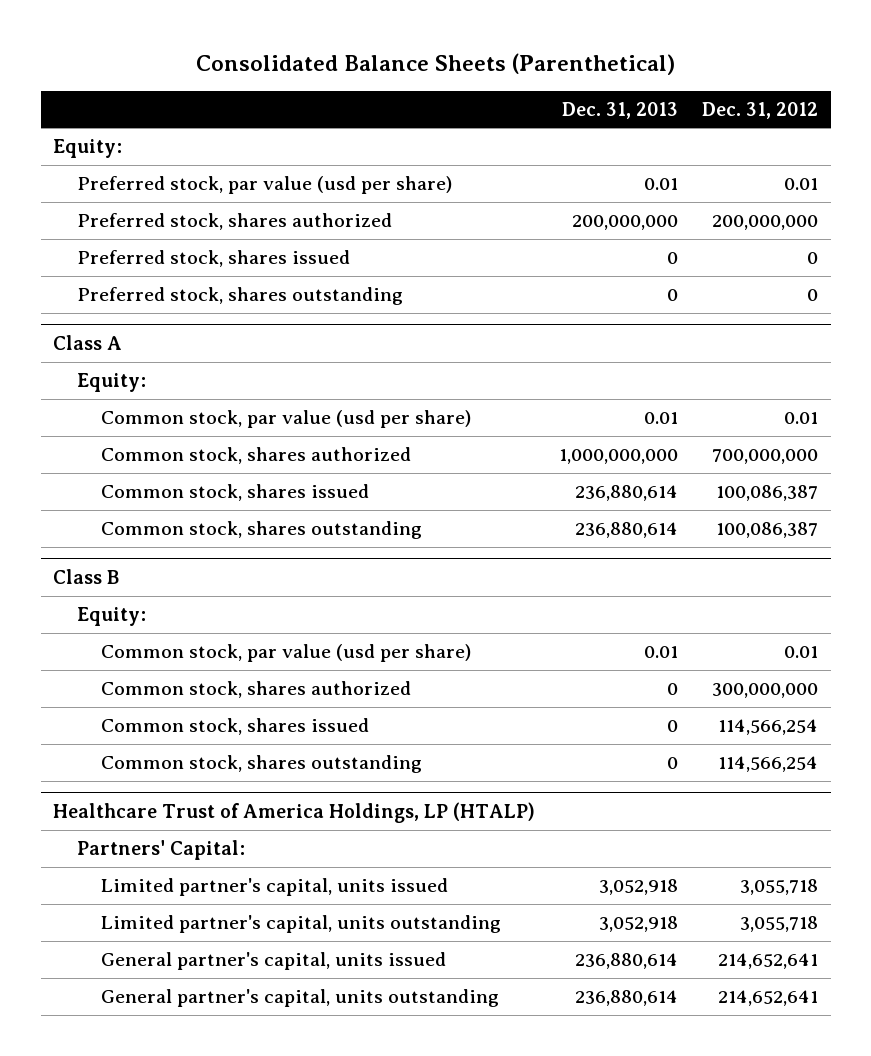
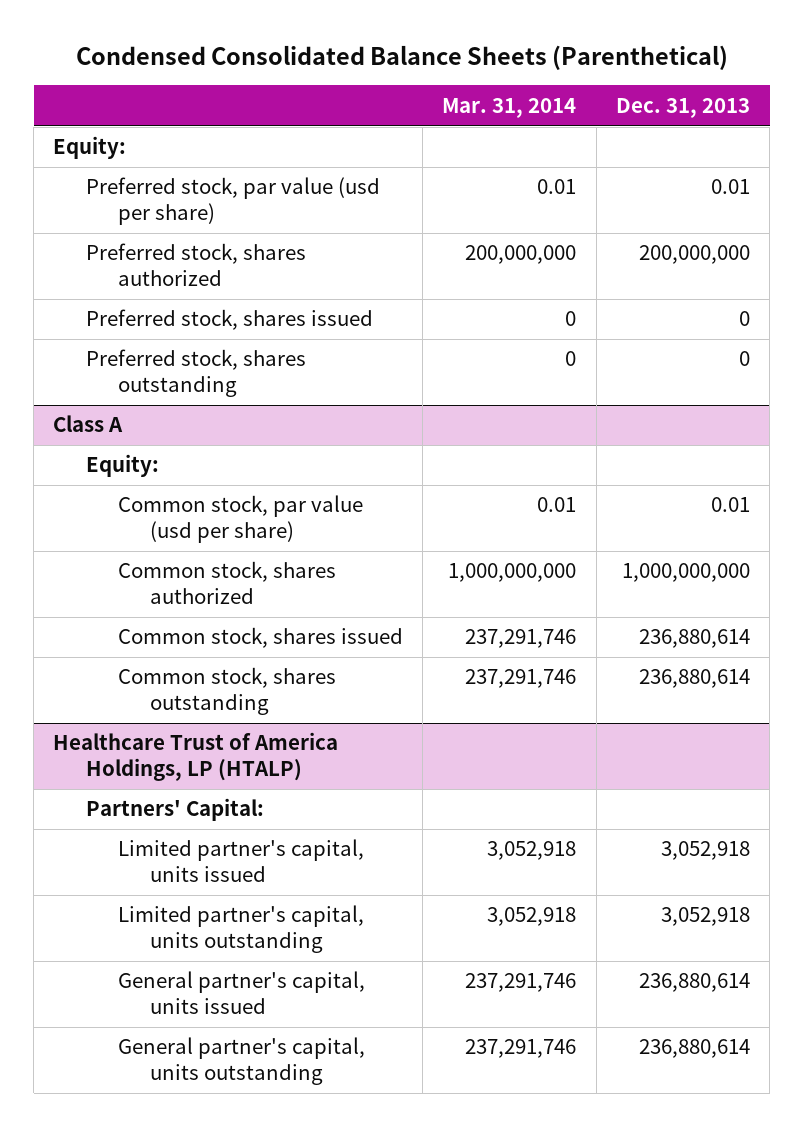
[195,53,675,76] Consolidated Balance Sheets (Parenthetical) -> [75,45,728,71] Condensed Consolidated Balance Sheets (Parenthetical)
[702,101,819,119] Dec. 31, 2012 -> none
none -> [442,97,577,118] Mar. 31, 2014
[52,569,119,585] Class B -> none
[76,607,146,627] Equity: -> none
[100,644,471,663] Common stock, par value (usd per share) -> none
[100,681,411,699] Common stock, shares authorized -> none
[100,718,369,736] Common stock, shares issued -> none
[100,755,422,774] Common stock, shares outstanding -> none

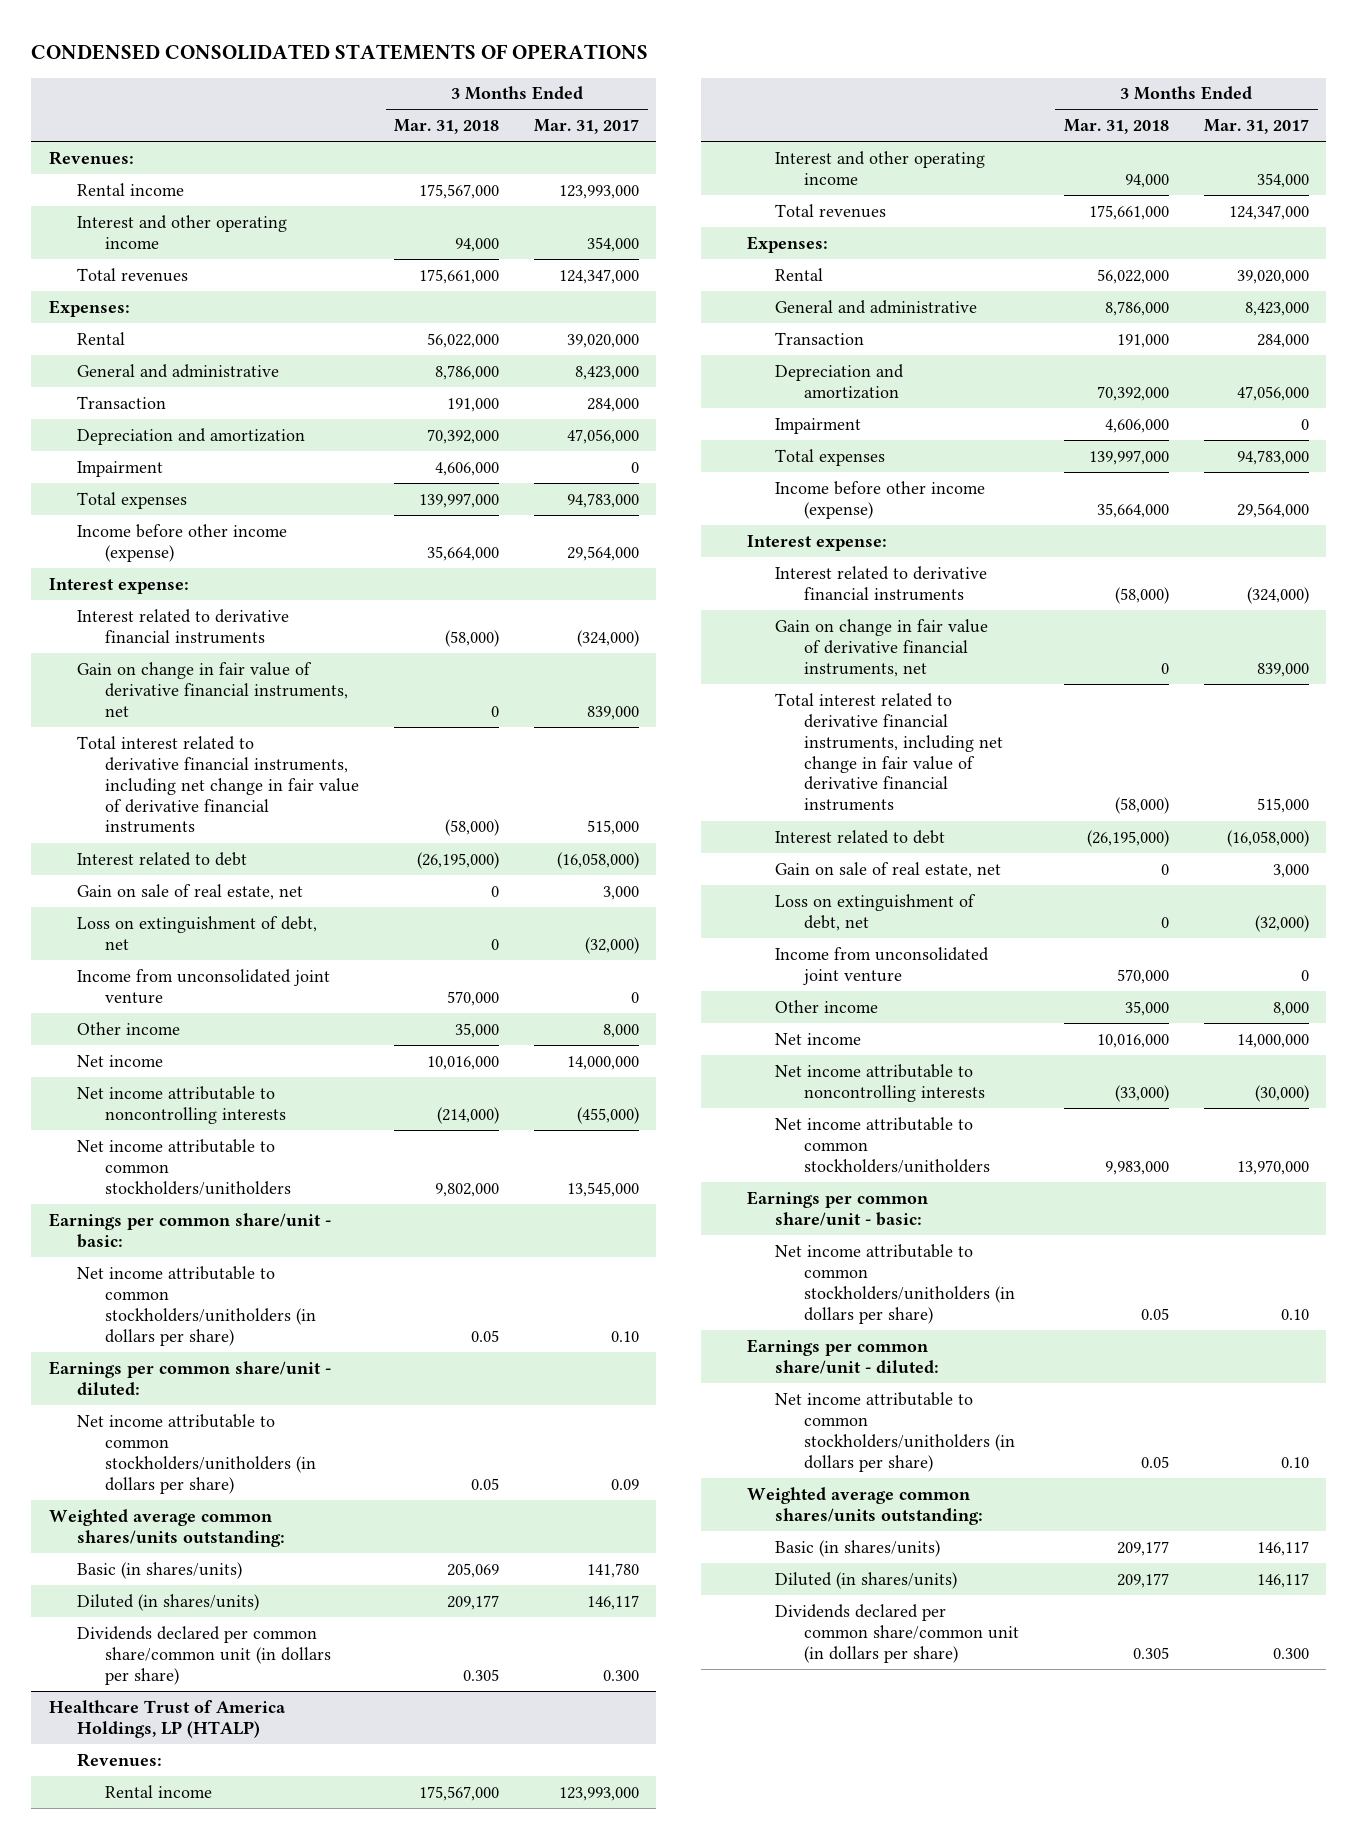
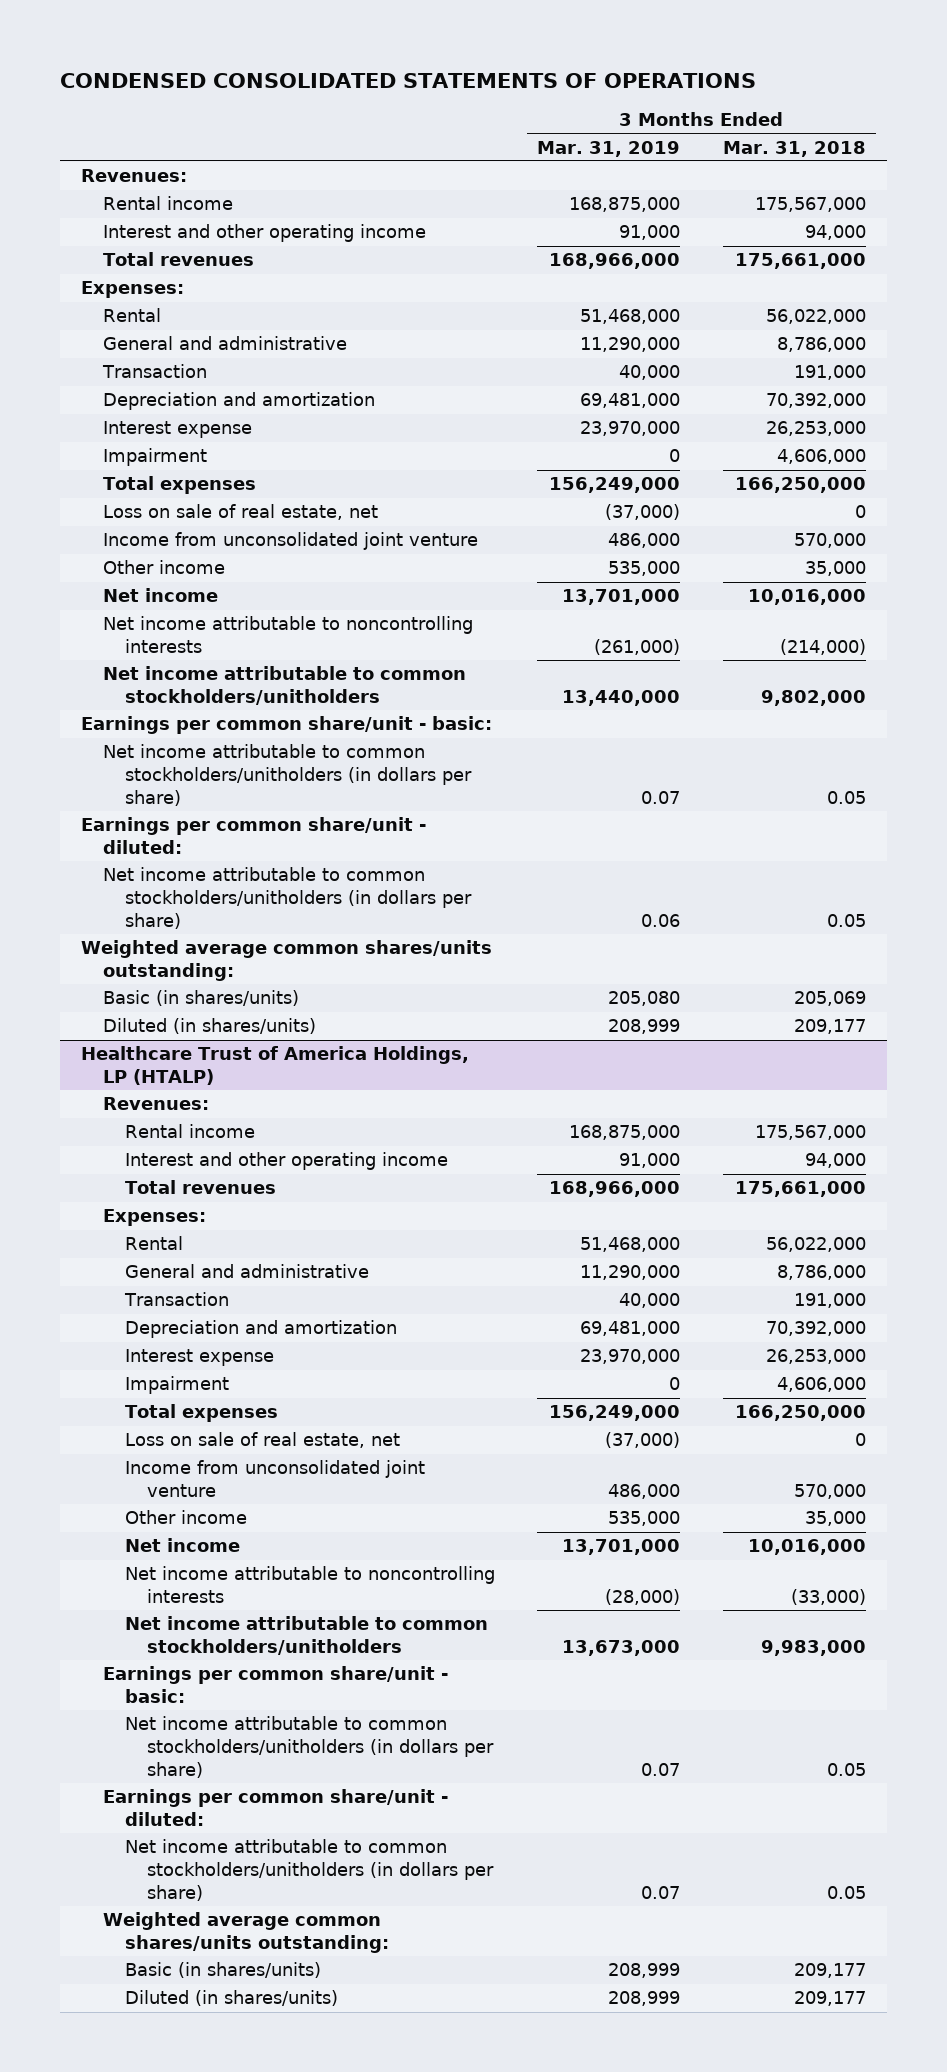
[533,119,639,135] Mar. 31, 2017 -> none
none -> [537,140,681,157] Mar. 31, 2019
none -> [103,421,253,439] Interest expense
[77,523,288,562] Income before other income (expense) -> none
[48,577,189,594] Interest expense: -> none
[77,608,290,644] Interest related to derivative financial instruments -> none
[77,661,349,717] Gain on change in fair value of derivative financial instruments, net -> none
[77,735,360,834] Total interest related to derivative financial instruments, including net change in fair value of derivative financial instruments -> none
[77,851,248,866] Interest related to debt -> none
[77,915,318,950] Loss on extinguishment of debt, net -> none
[419,492,500,508] 139,997,000 -> [734,477,866,494] 166,250,000
[77,883,304,900] Gain on sale of real estate, net -> [103,504,379,521] Loss on sale of real estate, net
[77,1625,332,1685] Dividends declared per common share/common unit (in dollars per share) -> none
none -> [124,1349,274,1367] Interest expense
[775,480,986,519] Income before other income (expense) -> none
[747,534,888,551] Interest expense: -> none
[775,565,988,601] Interest related to derivative financial instruments -> none
[775,618,989,677] Gain on change in fair value of derivative financial instruments, net -> none
[775,692,1003,812] Total interest related to derivative financial instruments, including net change in fair value of derivative financial instruments -> none
[775,829,946,844] Interest related to debt -> none
[775,893,977,931] Loss on extinguishment of debt, net -> none
[1089,449,1170,465] 139,997,000 -> [734,1405,866,1422] 166,250,000
[775,861,1002,878] Gain on sale of real estate, net -> [124,1432,400,1449] Loss on sale of real estate, net
[775,1603,1019,1663] Dividends declared per common share/common unit (in dollars per share) -> none

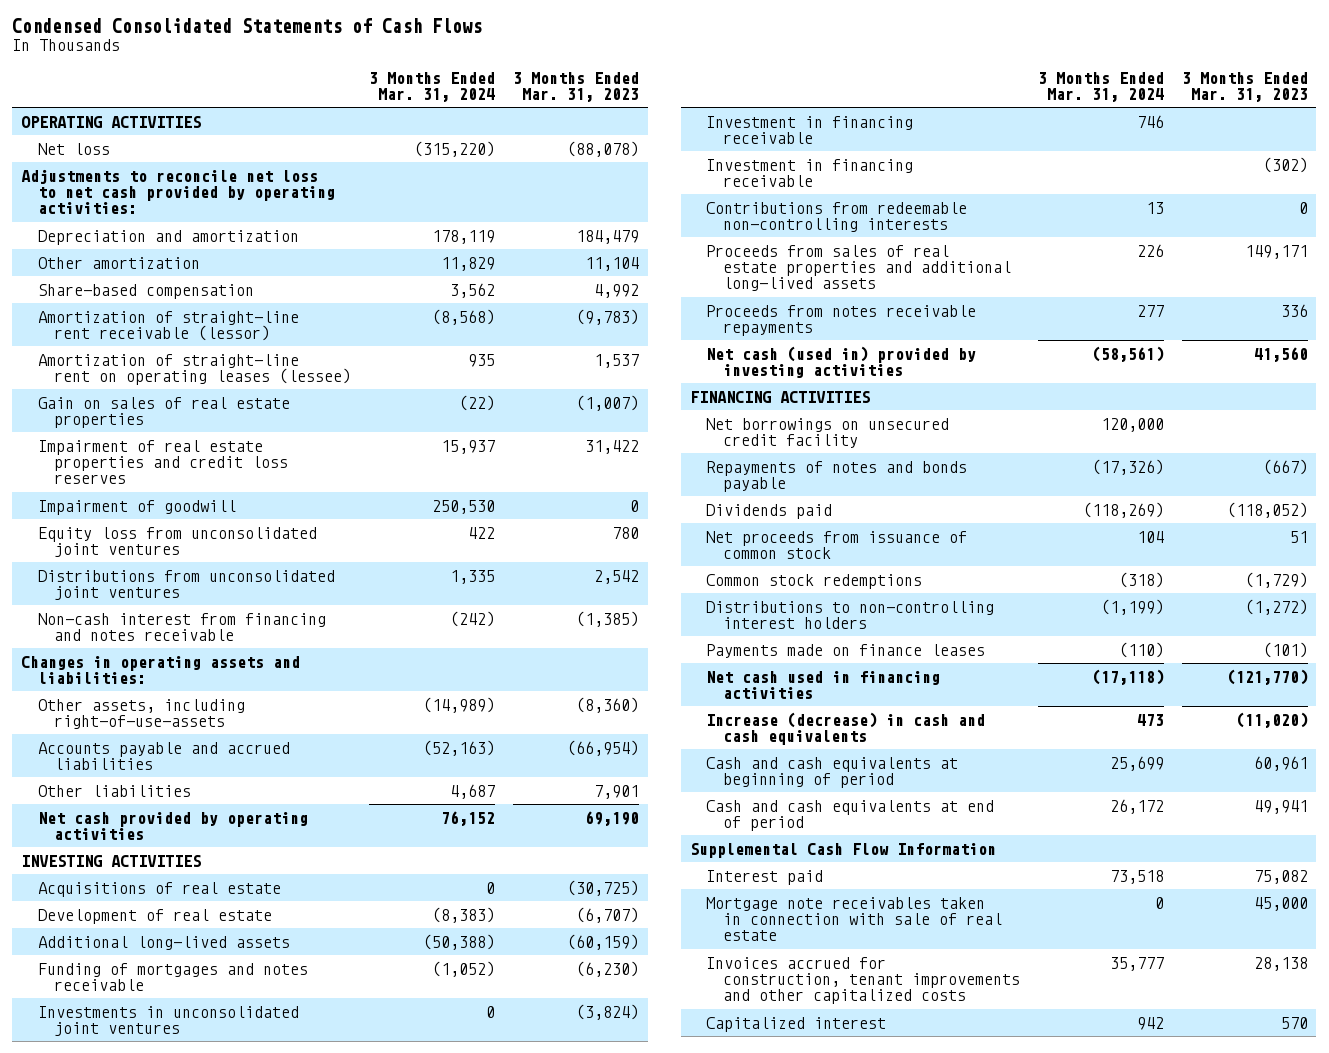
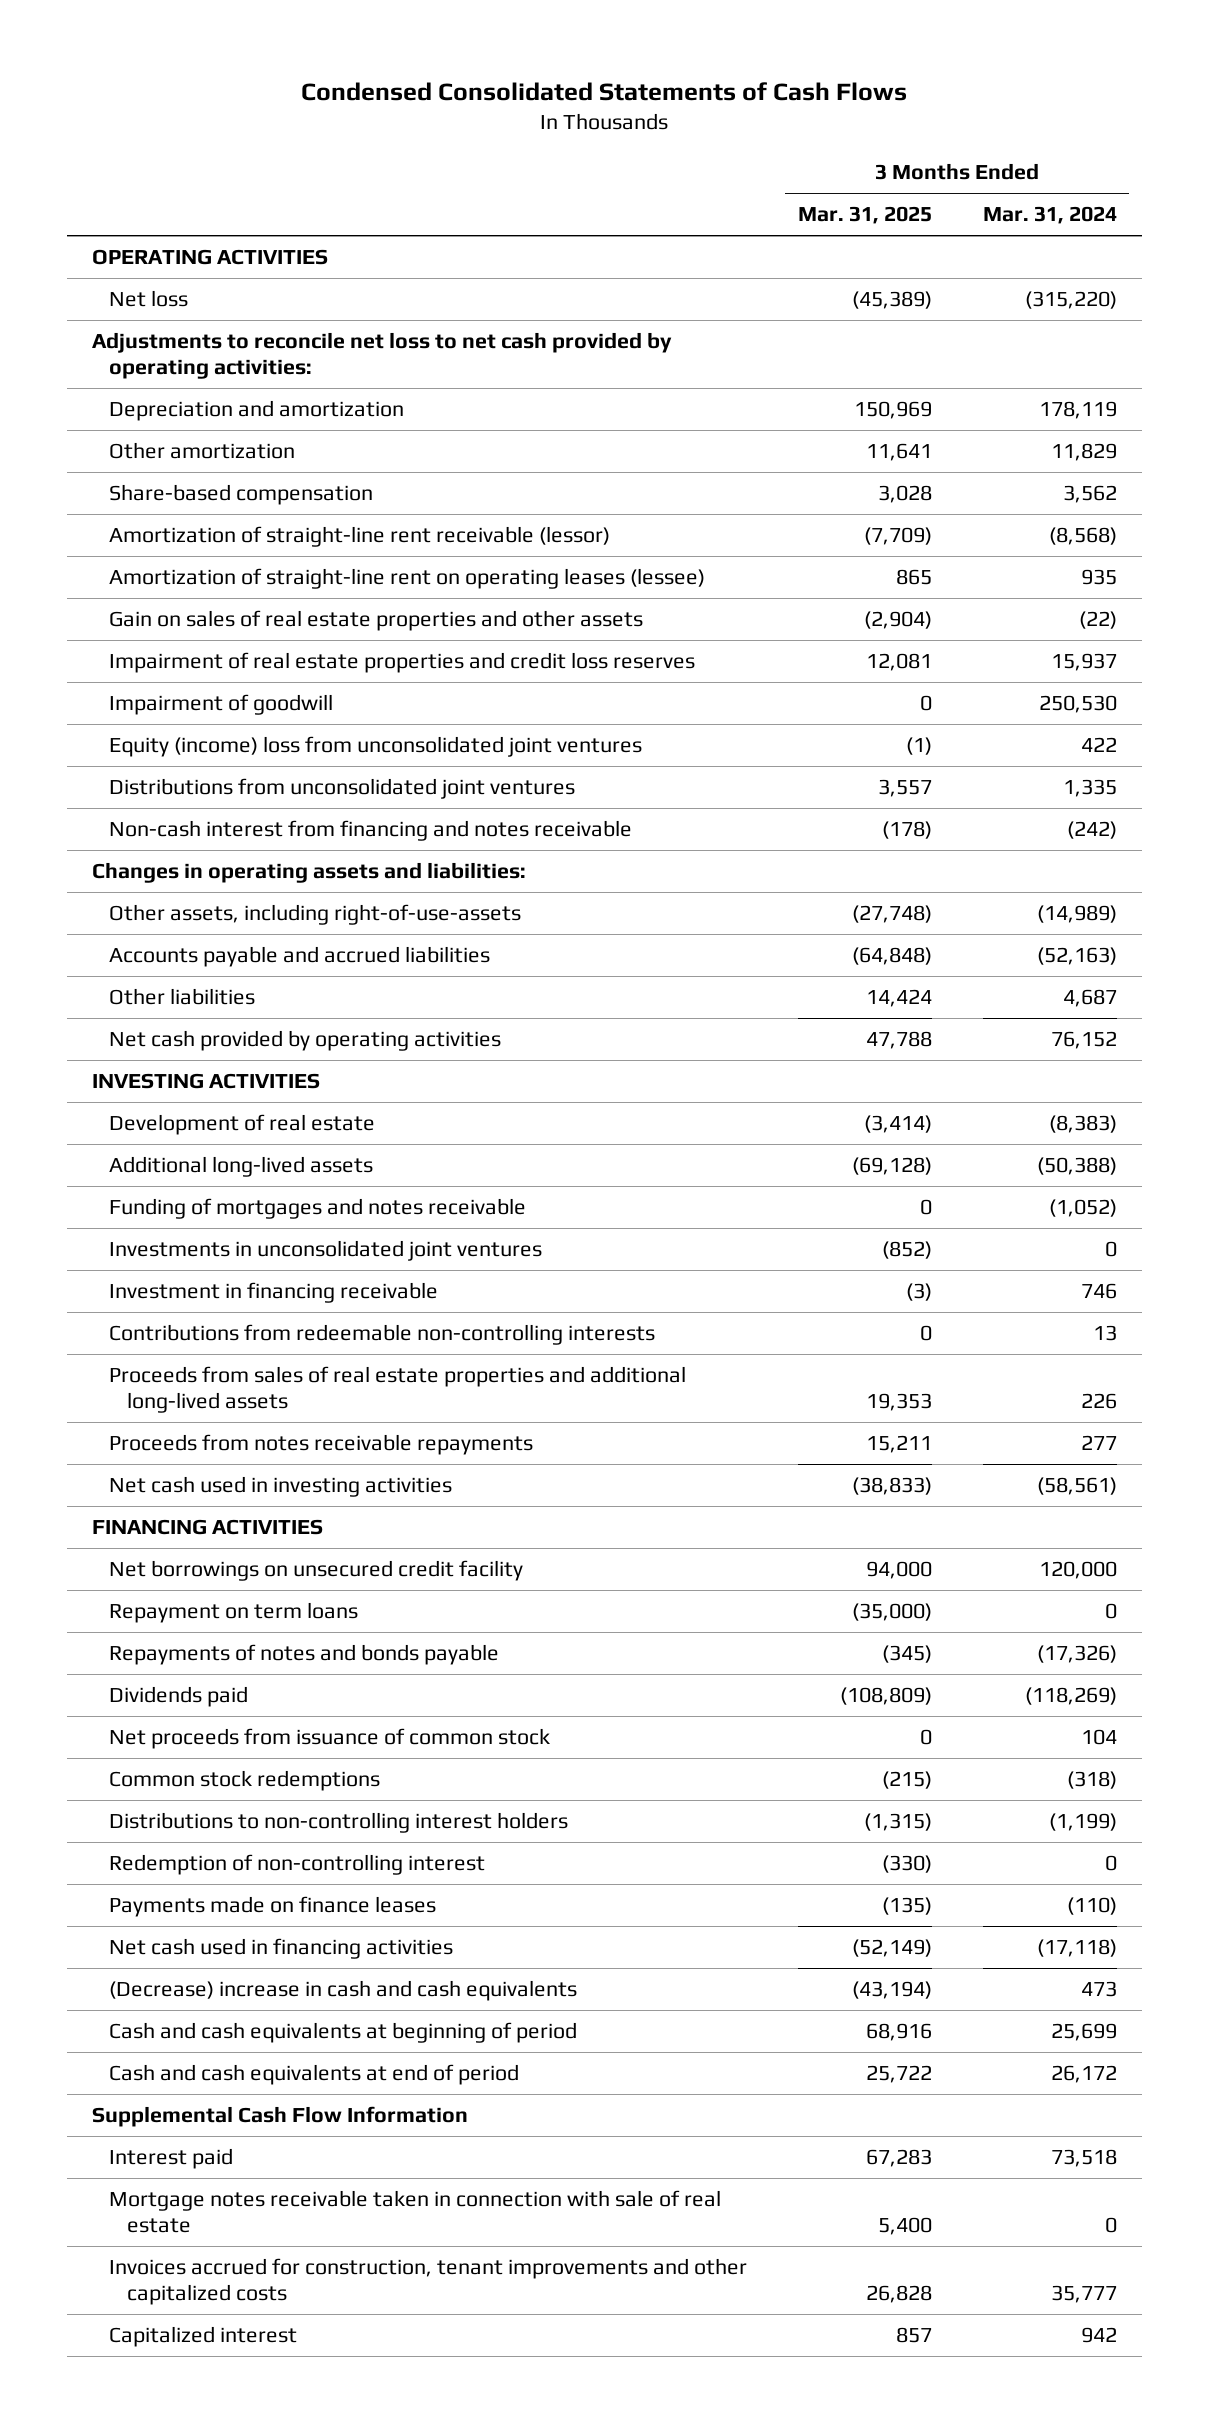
[512,71,639,103] 3 Months Ended Mar. 31, 2023 -> none
none -> [798,206,933,225] Mar. 31, 2025
[37,396,290,428] Gain on sales of real estate properties -> [109,610,644,632] Gain on sales of real estate properties and other assets
[37,526,317,557] Equity loss from unconsolidated joint ventures -> [109,736,643,758] Equity (income) loss from unconsolidated joint ventures
[37,881,281,897] Acquisitions of real estate -> none
[706,158,914,187] Investment in financing receivable -> none
[706,345,977,378] Net cash (used in) provided by investing activities -> [109,1476,453,1498] Net cash used in investing activities
none -> [109,1602,359,1624] Repayment on term loans
none -> [109,1854,486,1876] Redemption of non-controlling interest
[706,711,986,745] Increase (decrease) in cash and cash equivalents -> [109,1980,578,2002] (Decrease) increase in cash and cash equivalents
[706,896,1003,942] Mortgage note receivables taken in connection with sale of real estate -> [109,2190,722,2234] Mortgage notes receivable taken in connection with sale of real estate

